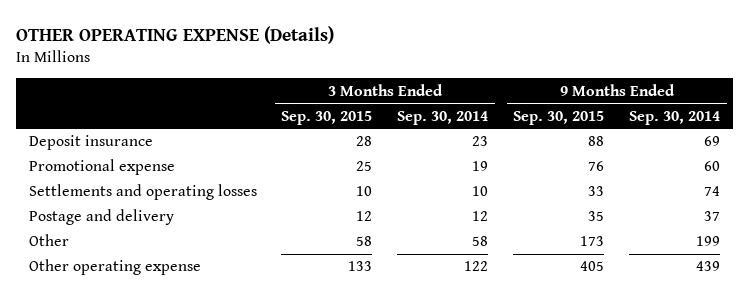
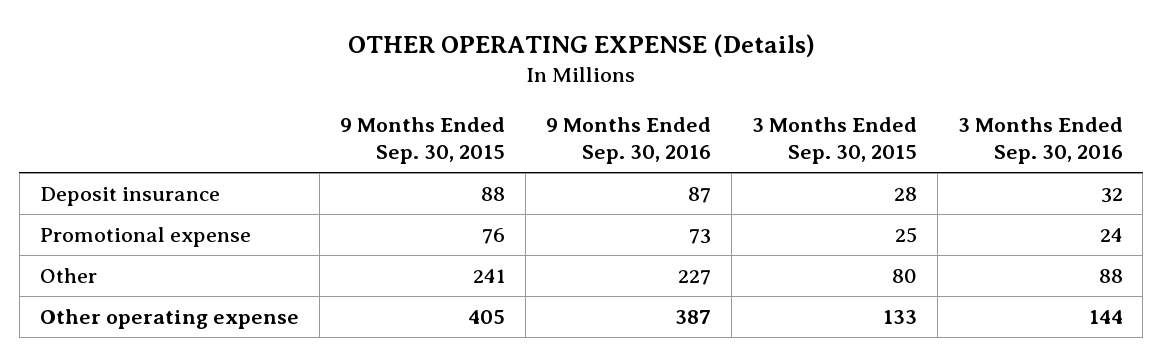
[397,110,489,125] Sep. 30, 2014 -> none
[629,110,721,125] Sep. 30, 2014 -> none
none -> [545,116,711,165] 9 Months Ended Sep. 30, 2016
none -> [957,116,1123,165] 3 Months Ended Sep. 30, 2016
[28,184,257,201] Settlements and operating losses -> none
[28,209,174,226] Postage and delivery -> none
[356,236,373,247] 58 -> [891,268,917,283] 80
[580,236,605,247] 173 -> [472,268,505,283] 241

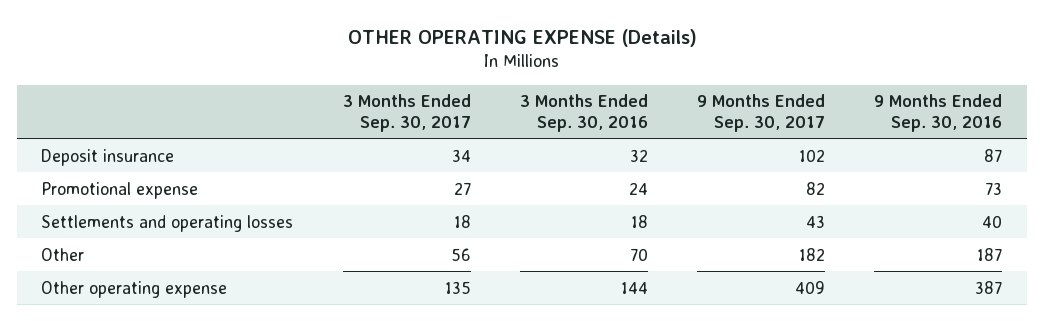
[339,116,505,165] 9 Months Ended Sep. 30, 2015 -> none
[751,116,917,165] 3 Months Ended Sep. 30, 2015 -> none
none -> [342,94,471,132] 3 Months Ended Sep. 30, 2017
none -> [697,94,826,132] 9 Months Ended Sep. 30, 2017
none -> [41,214,294,232] Settlements and operating losses
[677,269,711,285] 227 -> [977,247,1003,261] 187
[1098,268,1123,283] 88 -> [629,247,648,261] 70

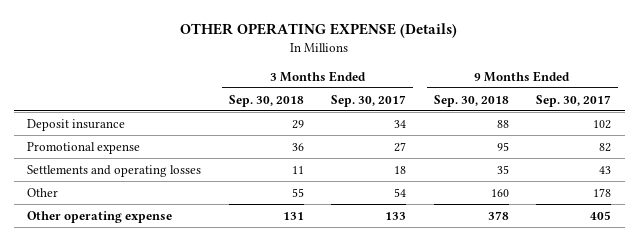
[519,94,648,132] 3 Months Ended Sep. 30, 2016 -> none
[874,94,1003,132] 9 Months Ended Sep. 30, 2016 -> none
none -> [228,94,304,107] Sep. 30, 2018
none -> [433,94,509,107] Sep. 30, 2018
[450,247,471,261] 56 -> [394,187,407,197] 54
[799,247,826,261] 182 -> [593,187,612,197] 178
[444,280,471,294] 135 -> [385,211,407,220] 133
[795,280,826,294] 409 -> [590,210,612,220] 405

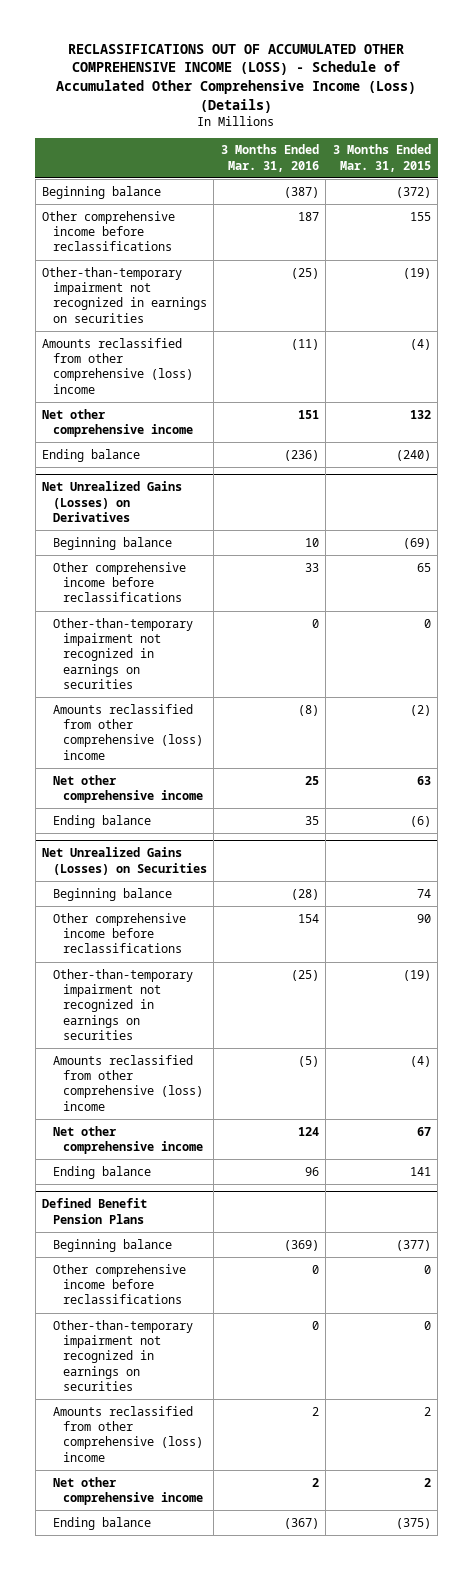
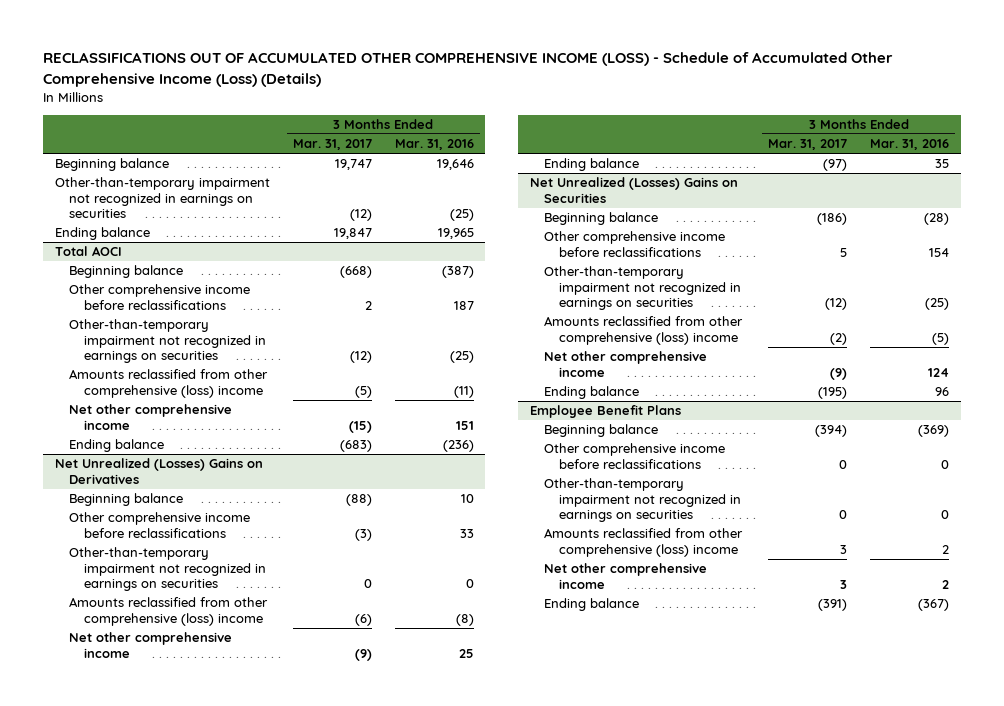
[332,144,431,172] 3 Months Ended Mar. 31, 2015 -> none
none -> [292,139,372,151] Mar. 31, 2017
none -> [54,158,169,172] Beginning balance
none -> [54,177,270,219] Other-than-temporary impairment not recognized in earnings on securities
none -> [54,227,150,241] Ending balance
none -> [54,246,122,257] Total AOCI
[42,481,183,523] Net Unrealized Gains (Losses) on Derivatives -> [54,458,263,484] Net Unrealized (Losses) Gains on Derivatives
[42,847,207,875] Net Unrealized Gains (Losses) on Securities -> [529,177,738,203] Net Unrealized (Losses) Gains on Securities
[42,1198,148,1224] Defined Benefit Pension Plans -> [529,405,681,419] Employee Benefit Plans

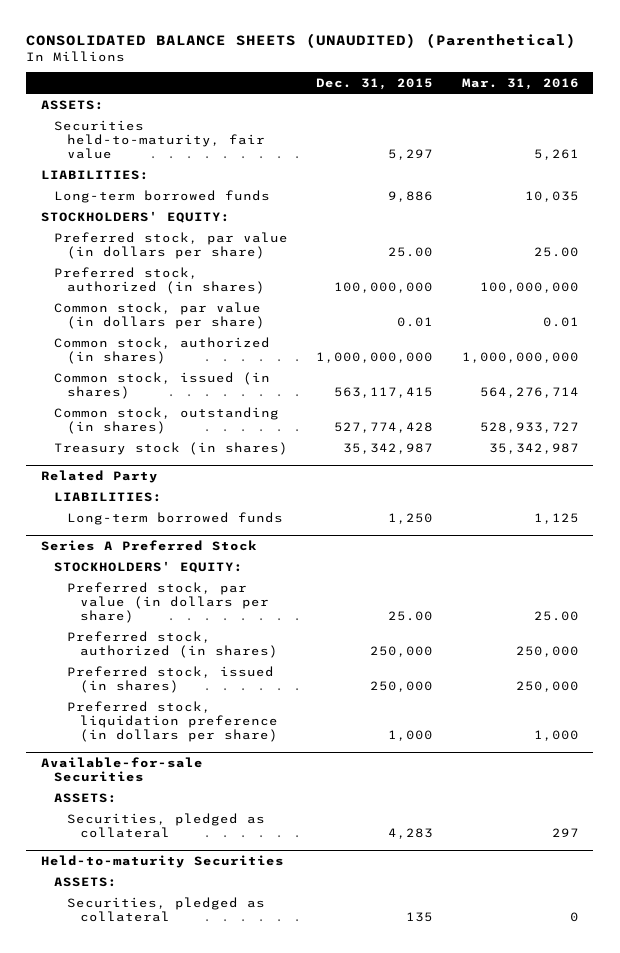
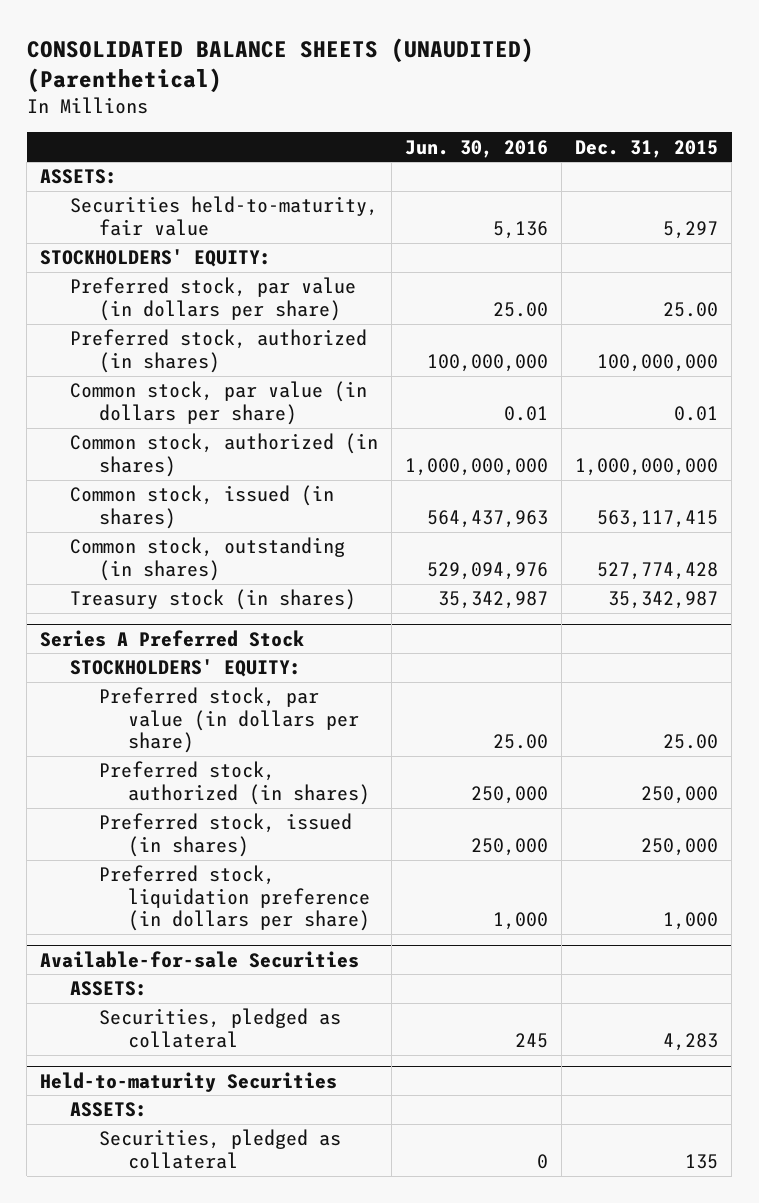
[462,77,580,90] Mar. 31, 2016 -> none
none -> [404,139,548,158] Jun. 30, 2016
[40,169,149,180] LIABILITIES: -> none
[53,189,270,203] Long-term borrowed funds -> none
[40,469,158,483] Related Party -> none
[53,491,162,502] LIABILITIES: -> none
[66,511,283,525] Long-term borrowed funds -> none

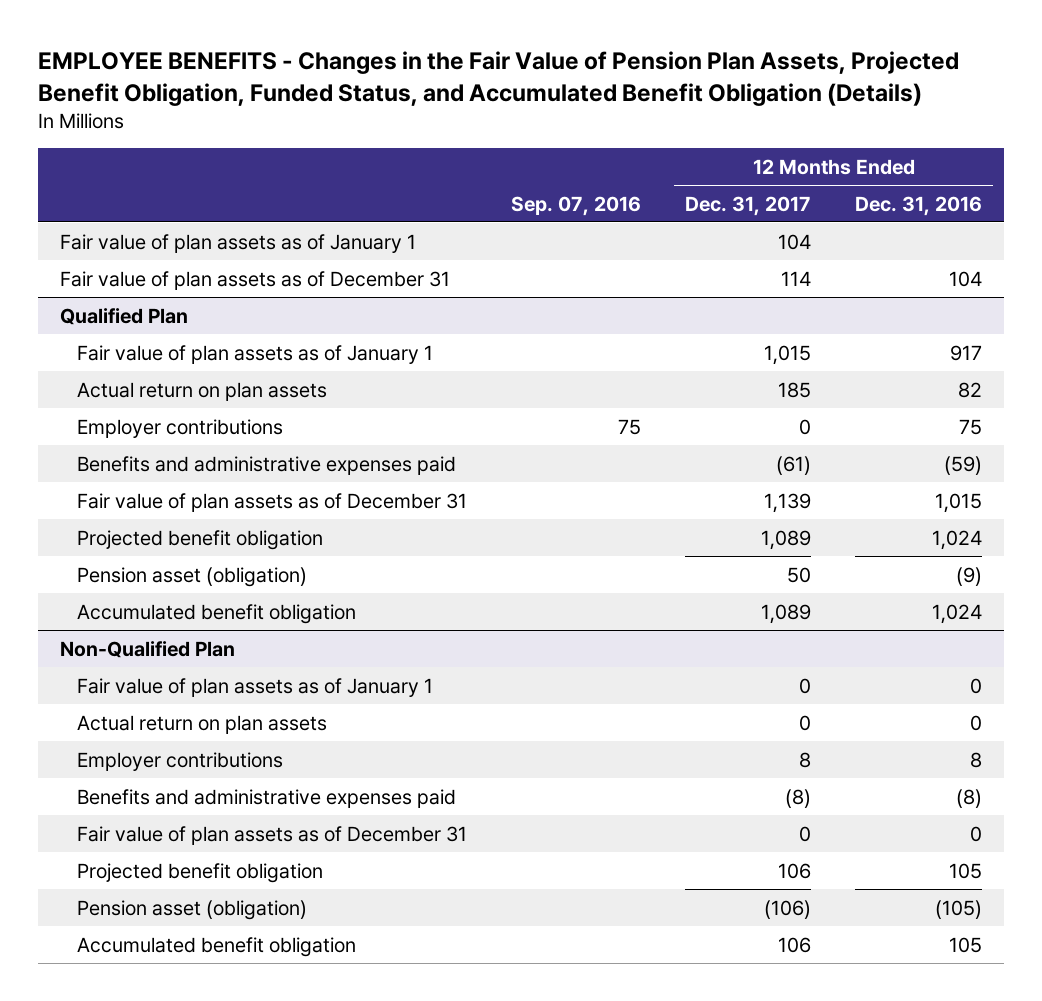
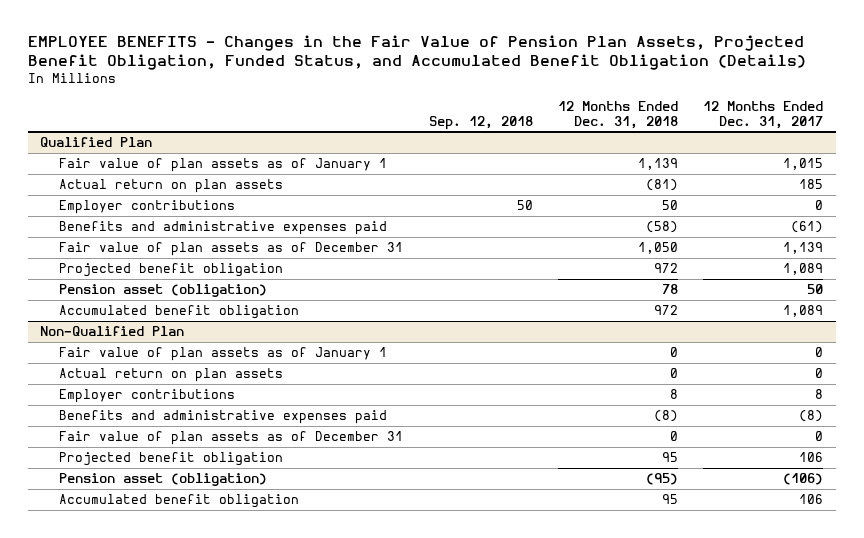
[511,195,642,216] Sep. 07, 2016 -> none
[855,195,983,216] Dec. 31, 2016 -> none
none -> [428,115,533,130] Sep. 12, 2018
none -> [558,100,679,129] 12 Months Ended Dec. 31, 2018
[60,233,417,253] Fair value of plan assets as of January 1 -> none
[60,270,451,290] Fair value of plan assets as of December 31 -> none

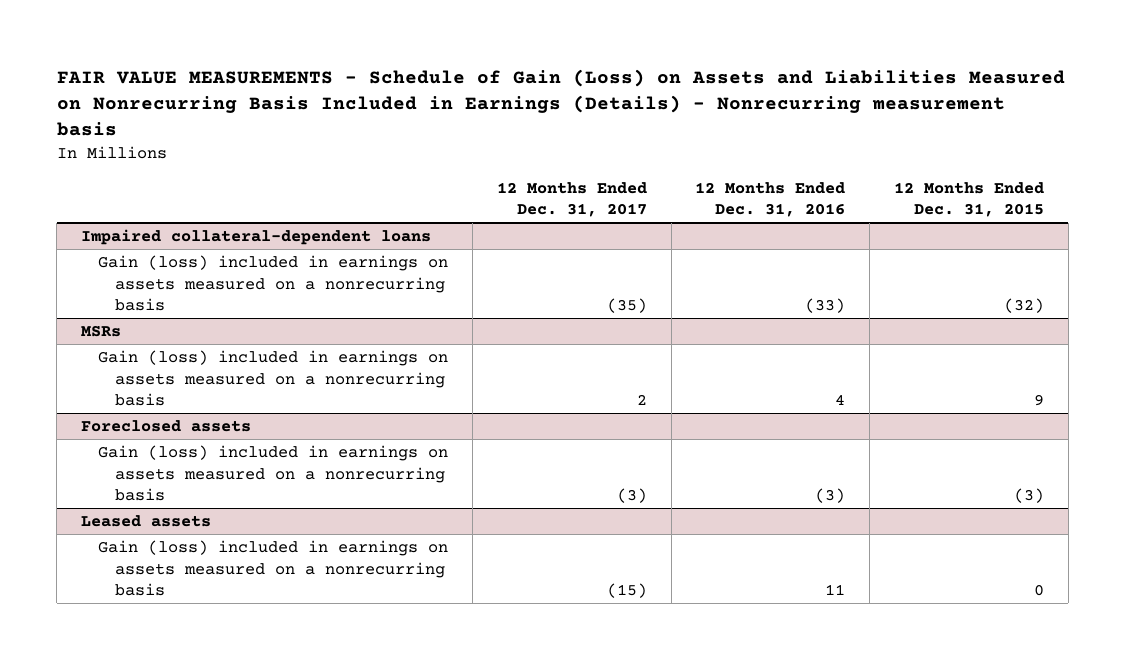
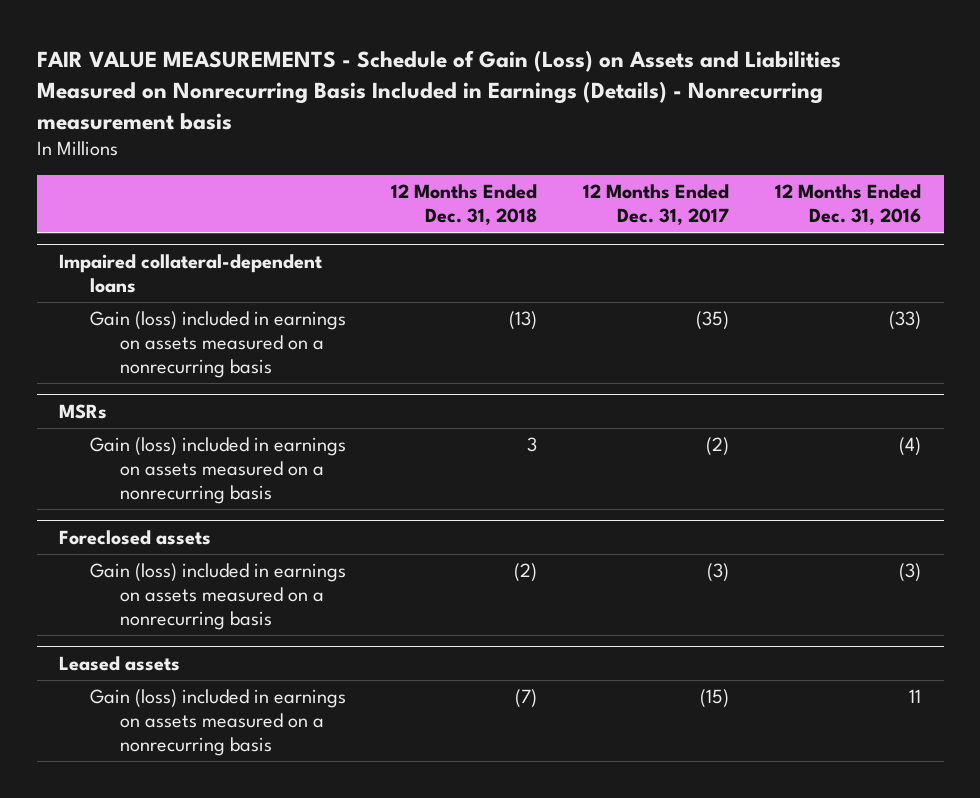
[893,181,1044,218] 12 Months Ended Dec. 31, 2015 -> none
none -> [391,184,538,226] 12 Months Ended Dec. 31, 2018
[636,394,647,406] 2 -> [706,437,730,457] (2)
[835,394,846,406] 4 -> [898,437,921,457] (4)

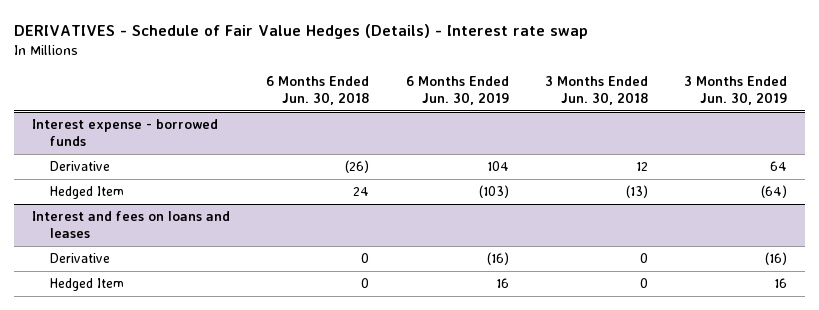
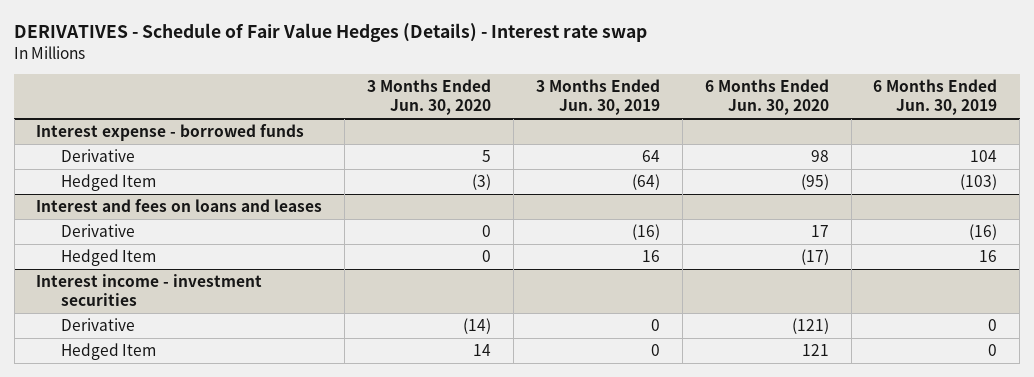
[266,76,370,106] 6 Months Ended Jun. 30, 2018 -> none
[544,76,648,106] 3 Months Ended Jun. 30, 2018 -> none
none -> [367,79,492,116] 3 Months Ended Jun. 30, 2020
none -> [704,79,829,116] 6 Months Ended Jun. 30, 2020
none -> [36,274,263,307] Interest income - investment securities
none -> [60,318,135,332] Derivative
none -> [60,343,156,361] Hedged Item

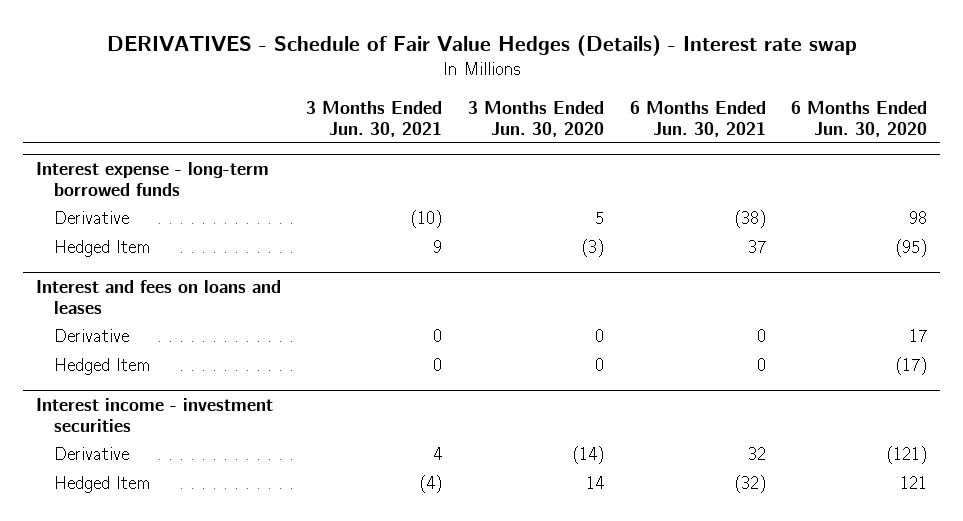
[535,79,660,116] 3 Months Ended Jun. 30, 2019 -> none
[873,79,998,116] 6 Months Ended Jun. 30, 2019 -> none
none -> [306,100,443,137] 3 Months Ended Jun. 30, 2021
none -> [629,100,766,137] 6 Months Ended Jun. 30, 2021
[36,124,305,142] Interest expense - borrowed funds -> [35,161,269,196] Interest expense - long-term borrowed funds

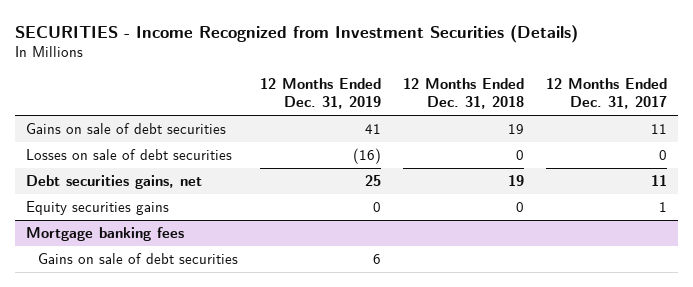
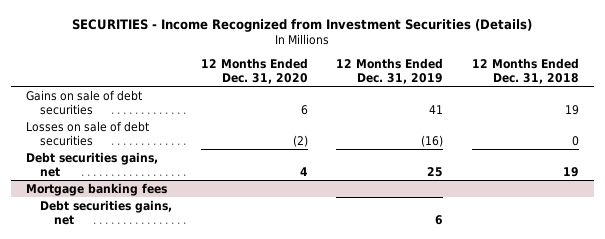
[546,78,668,110] 12 Months Ended Dec. 31, 2017 -> none
none -> [200,57,308,85] 12 Months Ended Dec. 31, 2020
[26,200,170,215] Equity securities gains -> none
[38,252,239,264] Gains on sale of debt securities -> none
none -> [39,199,172,225] Debt securities gains, net

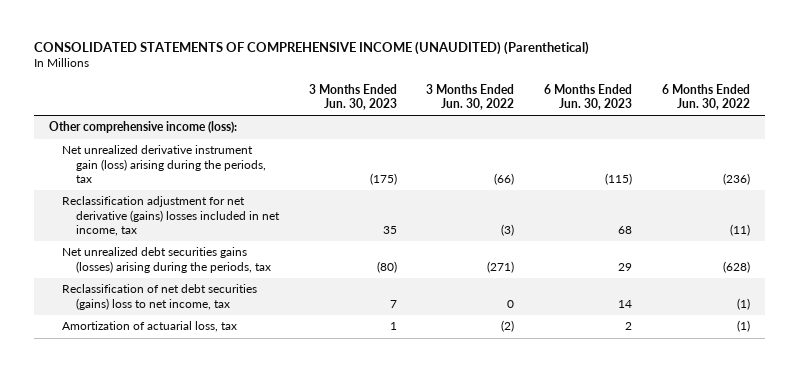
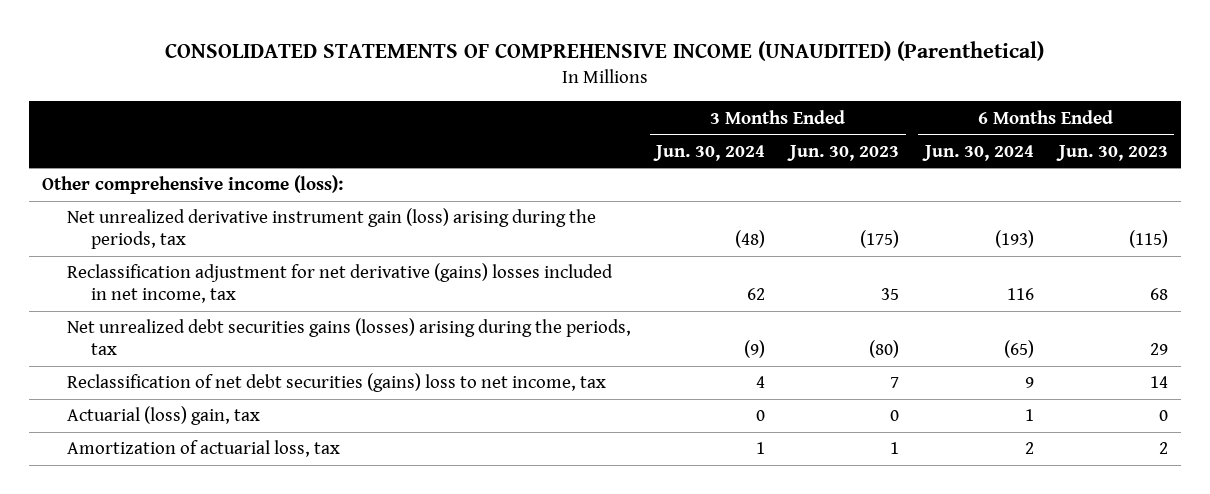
[426,84,515,111] 3 Months Ended Jun. 30, 2022 -> none
[661,84,750,111] 6 Months Ended Jun. 30, 2022 -> none
none -> [652,144,765,161] Jun. 30, 2024
none -> [921,144,1034,161] Jun. 30, 2024
none -> [66,406,260,426] Actuarial (loss) gain, tax

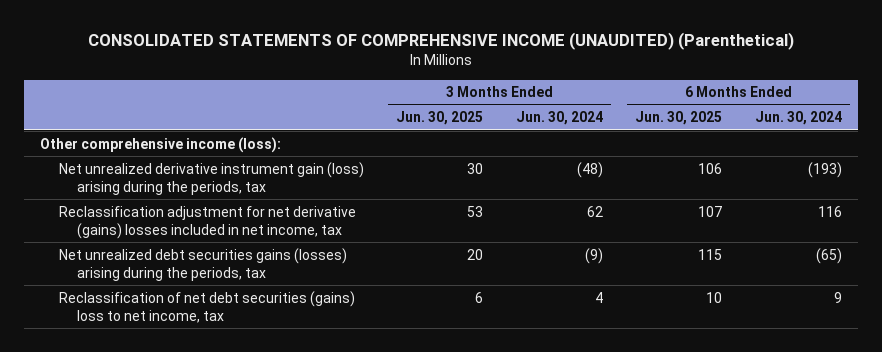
[787,144,900,161] Jun. 30, 2023 -> none
[1055,144,1168,161] Jun. 30, 2023 -> none
none -> [396,111,484,126] Jun. 30, 2025
none -> [635,111,723,126] Jun. 30, 2025
[66,406,260,426] Actuarial (loss) gain, tax -> none
[66,440,340,458] Amortization of actuarial loss, tax -> none

